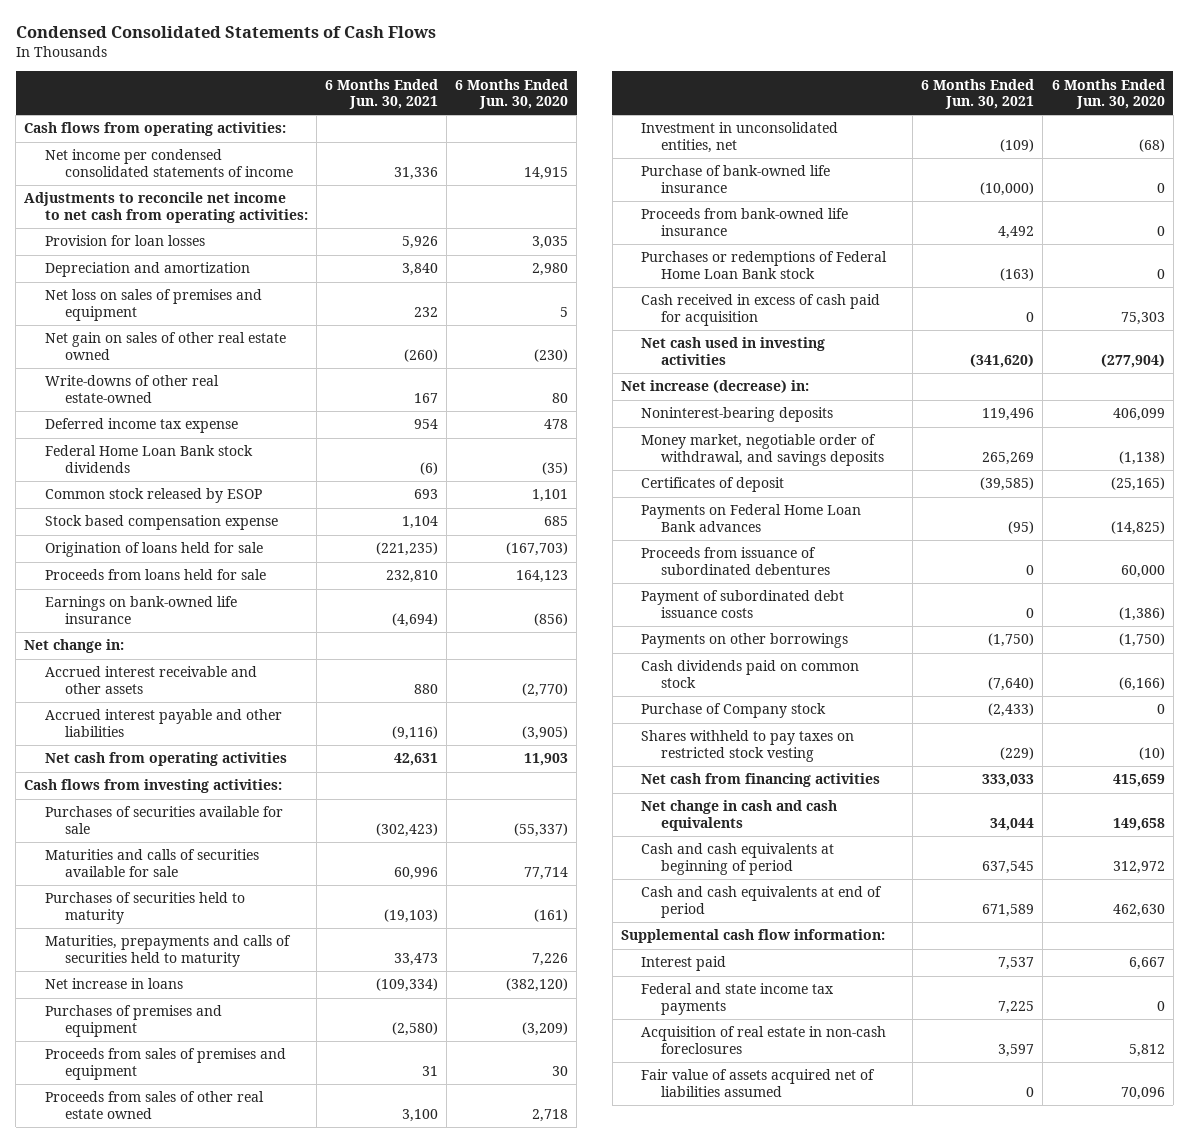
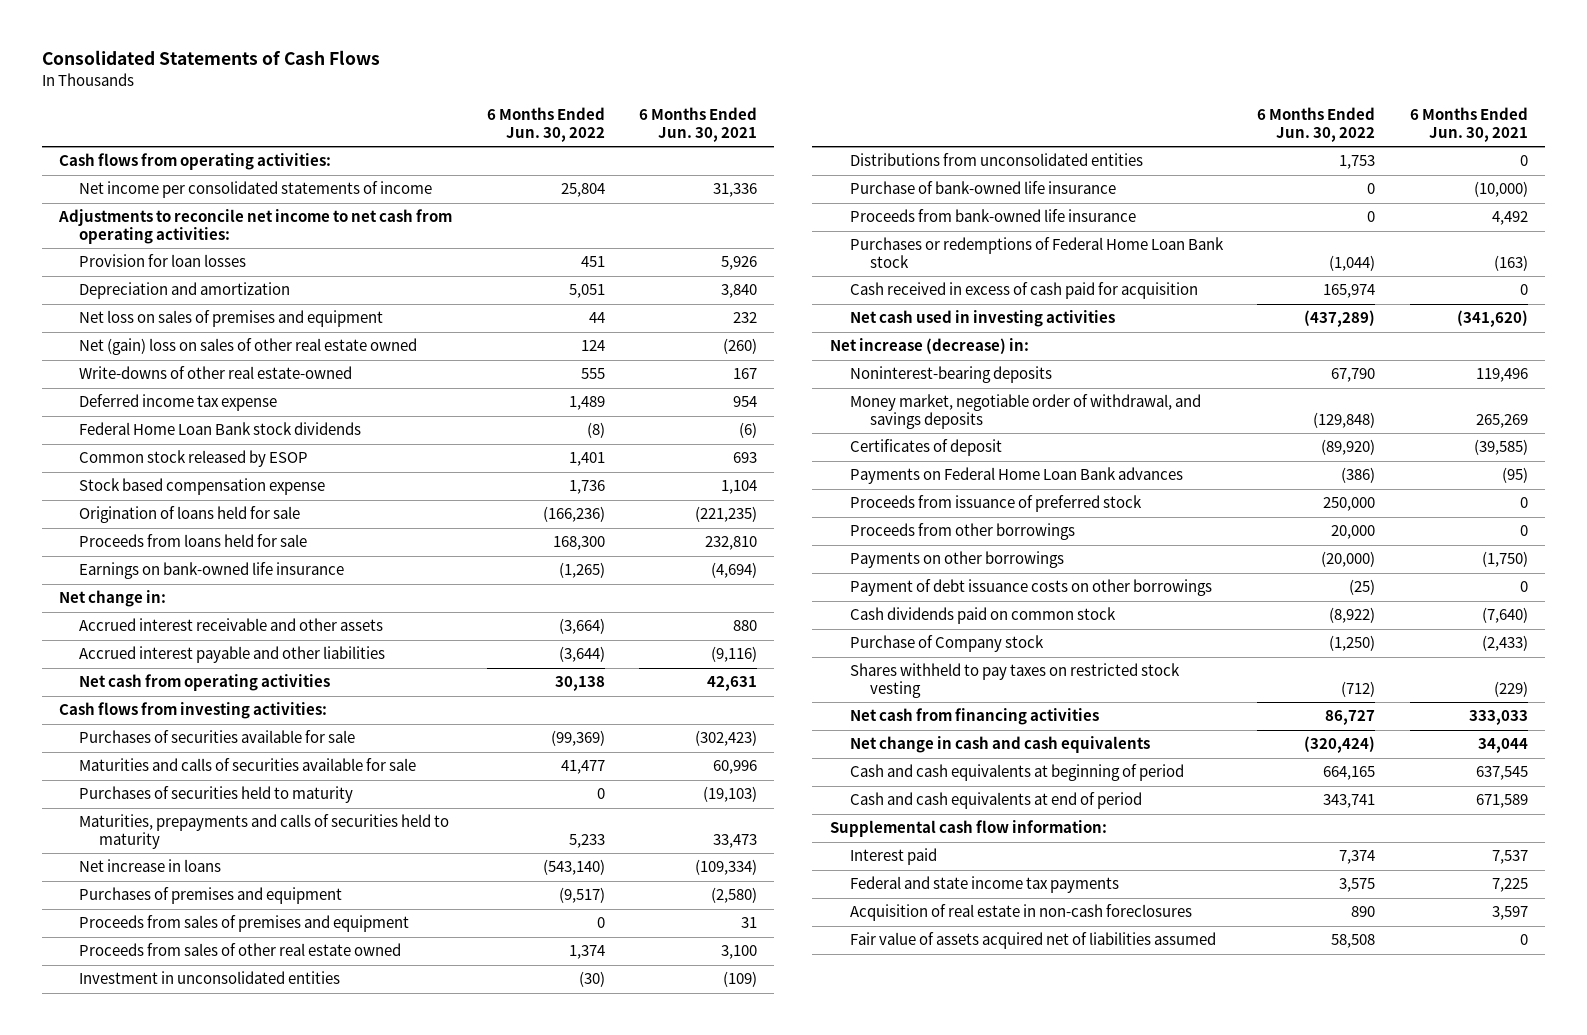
[15,25,436,38] Condensed Consolidated Statements of Cash Flows -> [41,50,380,66] Consolidated Statements of Cash Flows
[455,78,569,110] 6 Months Ended Jun. 30, 2020 -> none
none -> [486,107,605,142] 6 Months Ended Jun. 30, 2022
[44,149,293,177] Net income per condensed consolidated statements of income -> [79,181,433,199] Net income per consolidated statements of income
[44,332,286,360] Net gain on sales of other real estate owned -> [79,338,418,356] Net (gain) loss on sales of other real estate owned
[640,122,838,153] Investment in unconsolidated entities, net -> [79,971,341,985] Investment in unconsolidated entities
none -> [849,153,1143,167] Distributions from unconsolidated entities
[640,590,844,618] Payment of subordinated debt issuance costs -> none
[640,547,831,575] Proceeds from issuance of subordinated debentures -> [849,495,1142,513] Proceeds from issuance of preferred stock
none -> [849,523,1075,541] Proceeds from other borrowings
none -> [849,579,1212,597] Payment of debt issuance costs on other borrowings

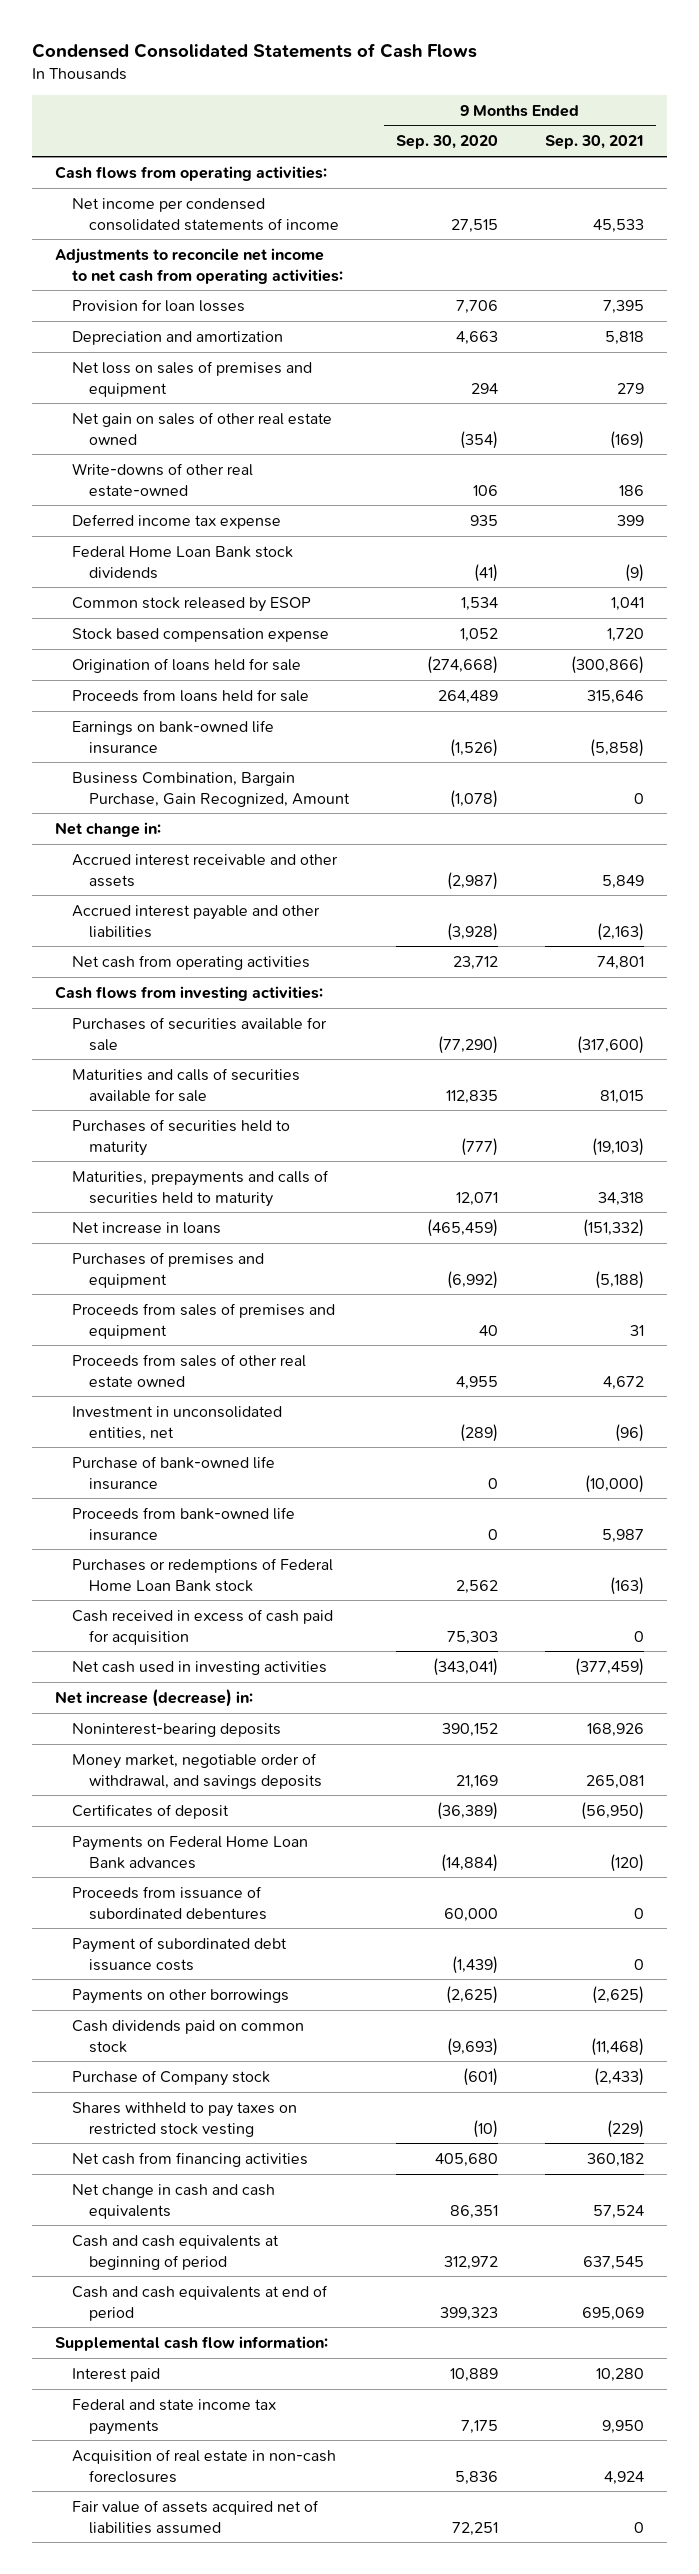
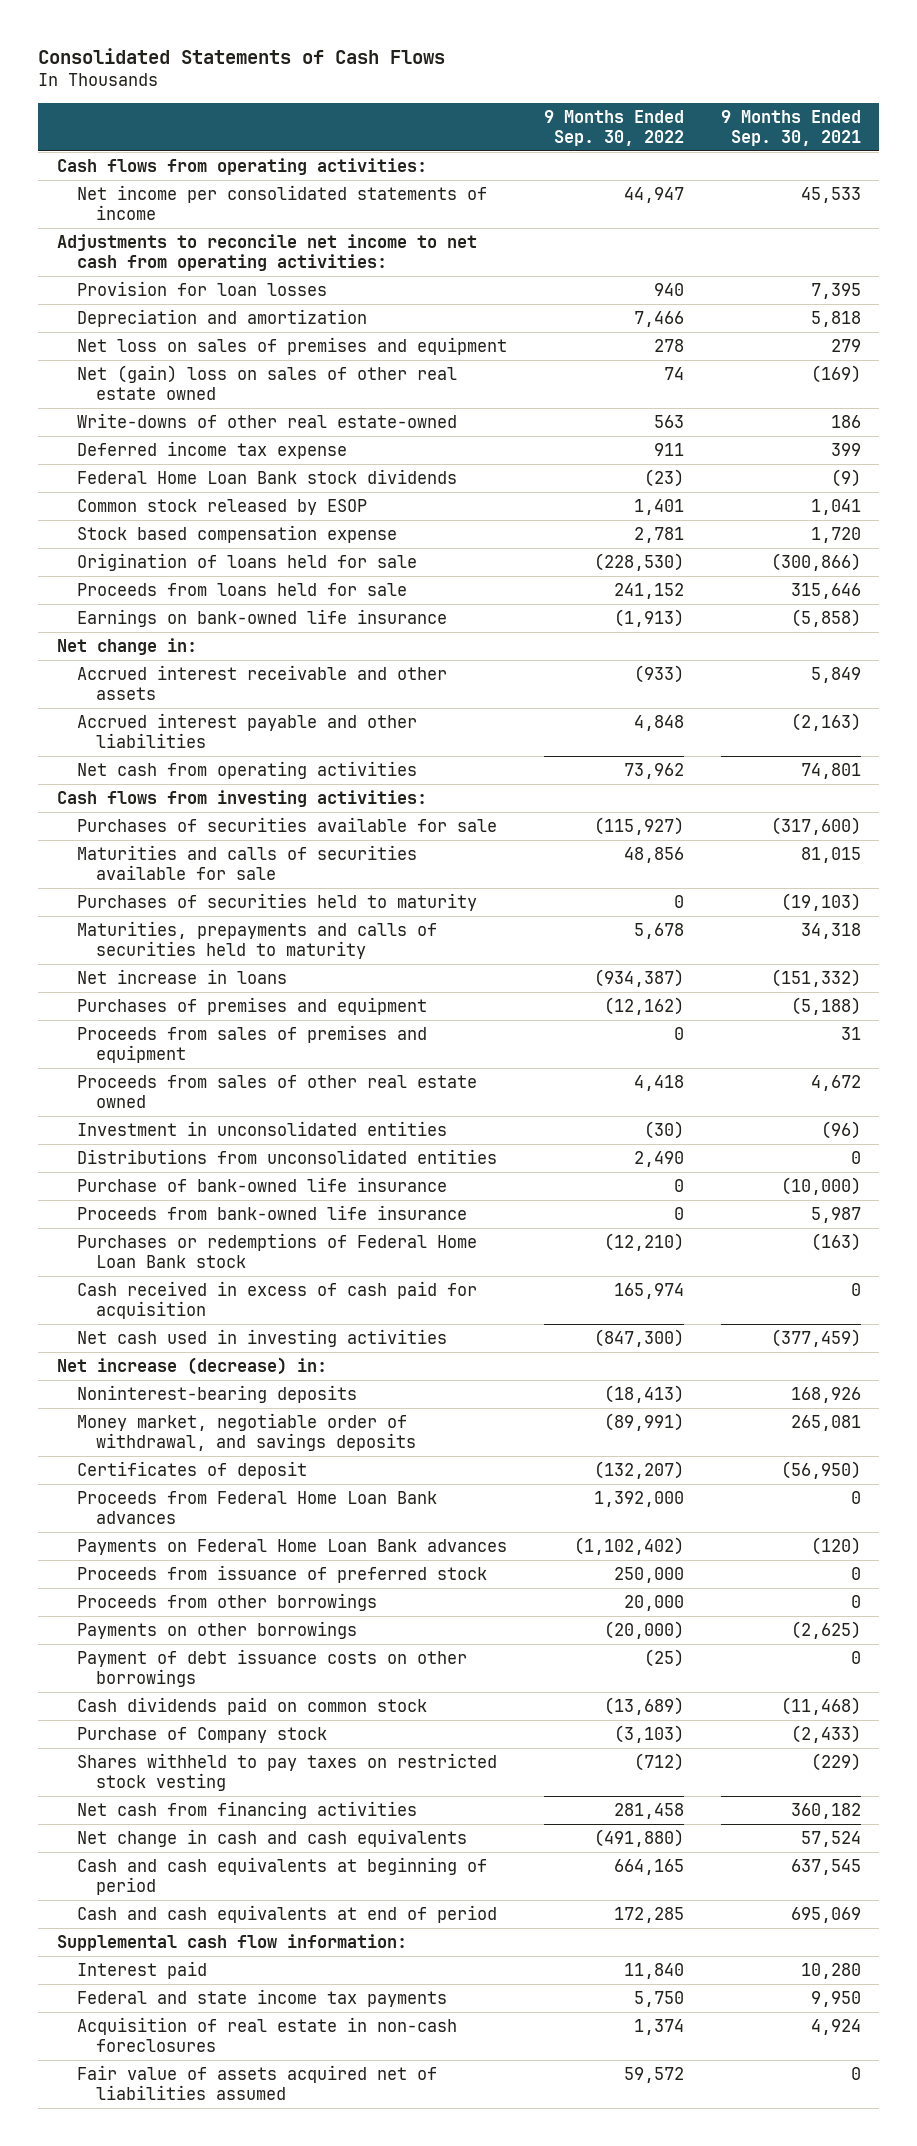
[31,42,477,58] Condensed Consolidated Statements of Cash Flows -> [38,47,446,64] Consolidated Statements of Cash Flows
[395,135,498,150] Sep. 30, 2020 -> none
none -> [543,109,684,147] 9 Months Ended Sep. 30, 2022
[72,197,339,231] Net income per condensed consolidated statements of income -> [76,184,487,221] Net income per consolidated statements of income
[72,411,333,445] Net gain on sales of other real estate owned -> [76,364,457,401] Net (gain) loss on sales of other real estate owned
[72,771,350,807] Business Combination, Bargain Purchase, Gain Recognized, Amount -> none
[72,1405,283,1441] Investment in unconsolidated entities, net -> [76,1120,447,1136] Investment in unconsolidated entities
none -> [76,1148,497,1164] Distributions from unconsolidated entities
none -> [76,1490,437,1525] Proceeds from Federal Home Loan Bank advances
[72,1936,288,1971] Payment of subordinated debt issuance costs -> none
[72,1885,267,1920] Proceeds from issuance of subordinated debentures -> [76,1564,487,1583] Proceeds from issuance of preferred stock
none -> [76,1592,377,1611] Proceeds from other borrowings
none -> [76,1648,467,1688] Payment of debt issuance costs on other borrowings

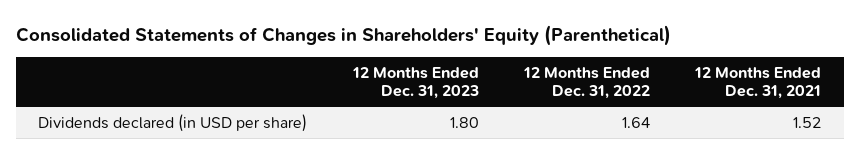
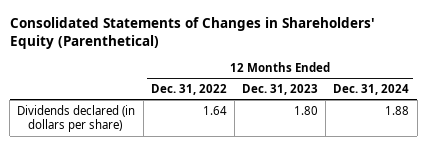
[694,66,822,100] 12 Months Ended Dec. 31, 2021 -> none
none -> [333,83,410,95] Dec. 31, 2024
[38,113,308,132] Dividends declared (in USD per share) -> [17,104,136,133] Dividends declared (in dollars per share)

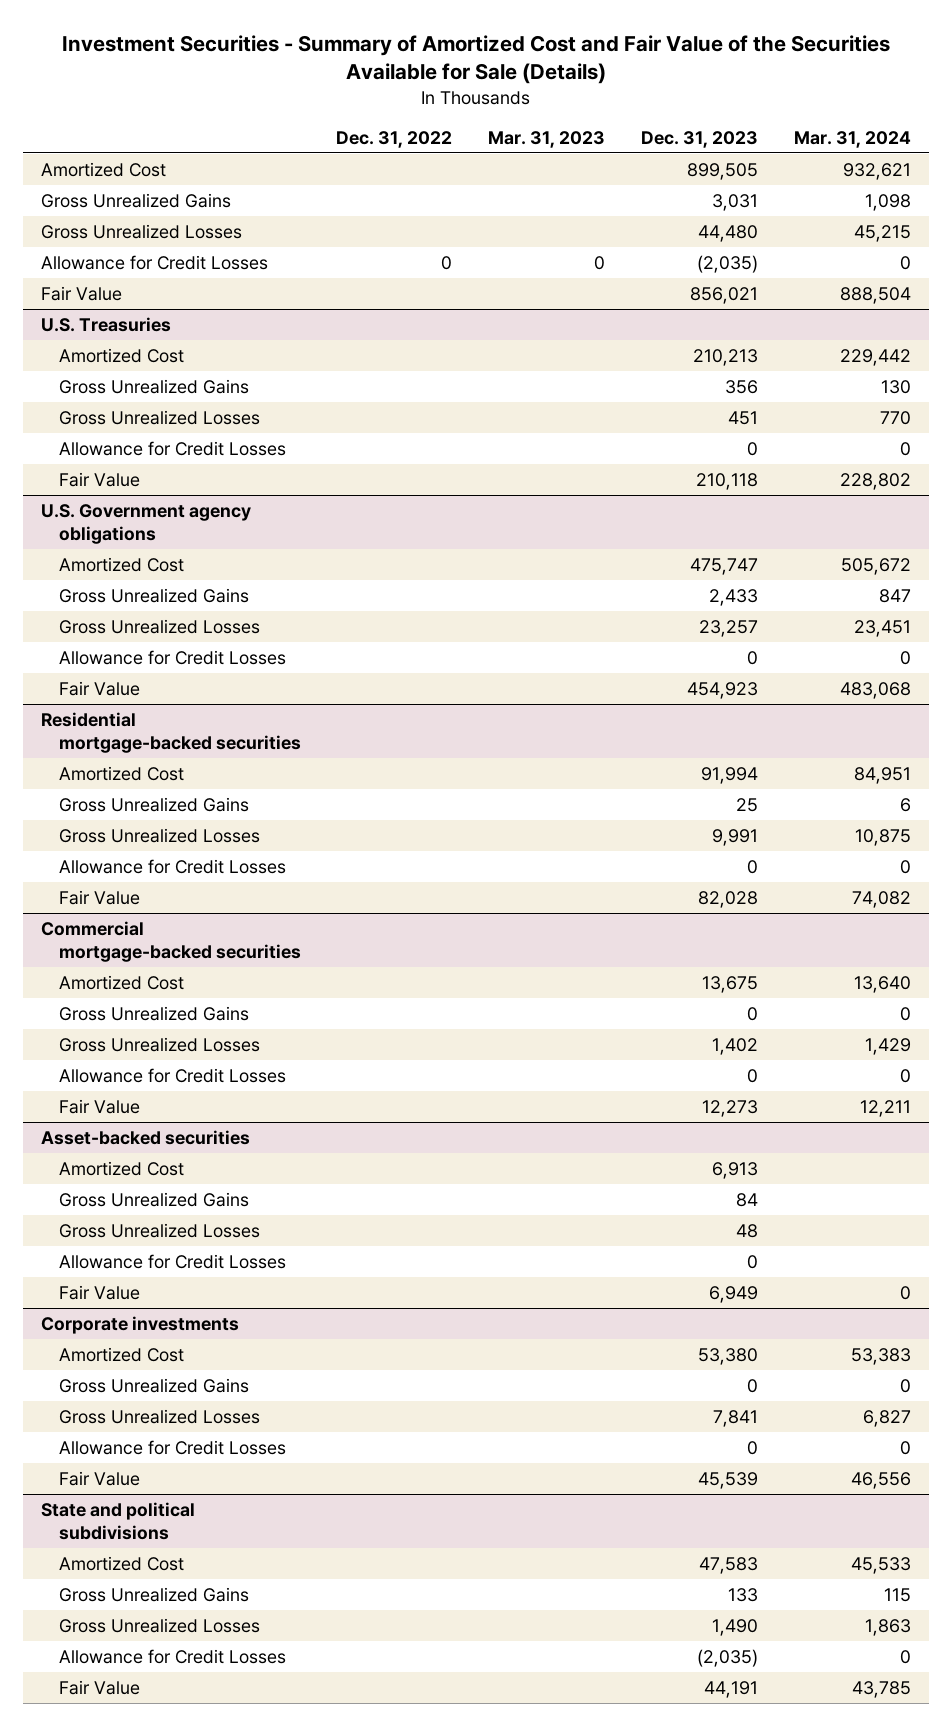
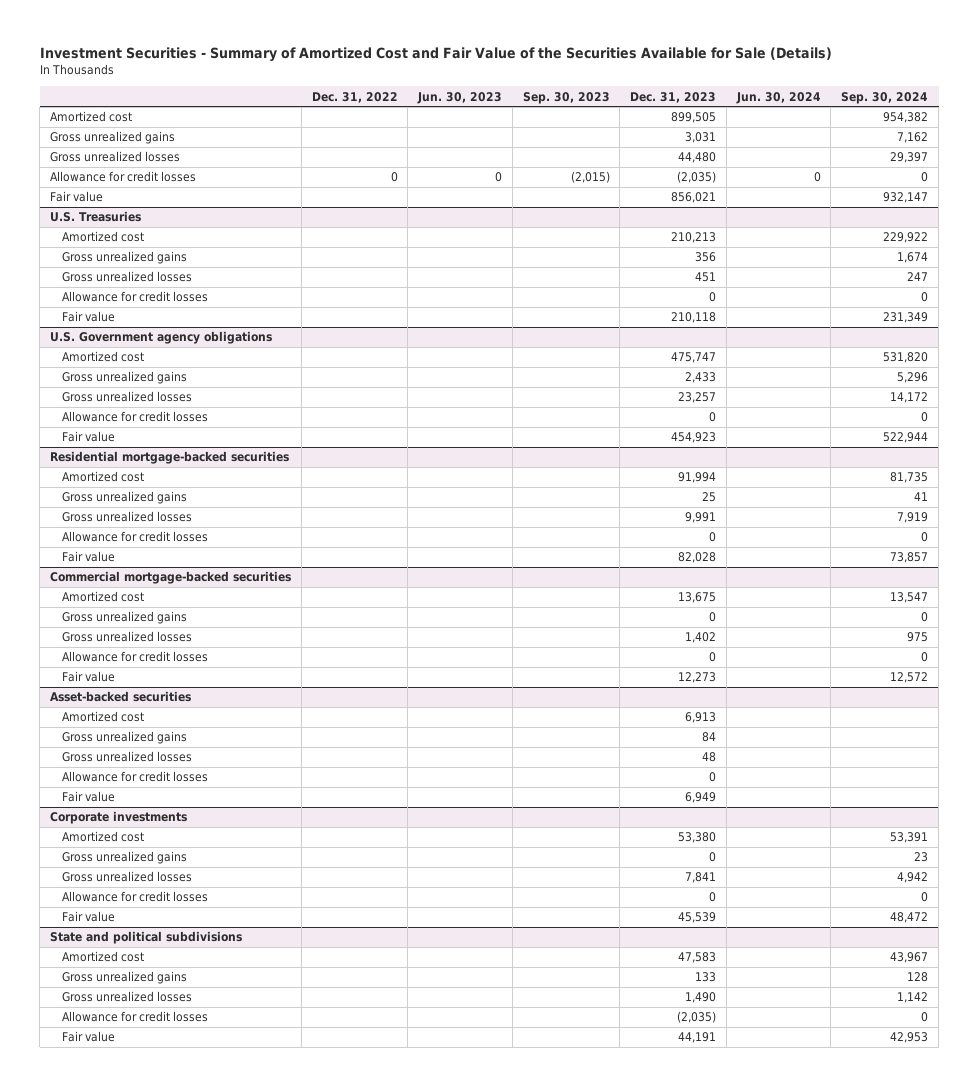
[488,130,606,148] Mar. 31, 2023 -> none
[793,130,911,148] Mar. 31, 2024 -> none
none -> [417,91,503,104] Jun. 30, 2023
none -> [522,91,610,104] Sep. 30, 2023
none -> [735,91,821,104] Jun. 30, 2024
none -> [841,91,929,104] Sep. 30, 2024
[40,161,166,177] Amortized Cost -> [49,111,132,123] Amortized cost
[40,192,231,208] Gross Unrealized Gains -> [49,131,175,145] Gross unrealized gains
[40,223,242,239] Gross Unrealized Losses -> [49,151,180,163] Gross unrealized losses
[40,254,268,270] Allowance for Credit Losses -> [49,171,196,183] Allowance for credit losses
[40,285,122,301] Fair Value -> [49,191,103,203] Fair value
[58,347,184,363] Amortized Cost -> [61,231,144,243] Amortized cost
[58,378,249,394] Gross Unrealized Gains -> [61,251,187,265] Gross unrealized gains
[58,409,260,425] Gross Unrealized Losses -> [61,271,192,283] Gross unrealized losses
[58,440,286,456] Allowance for Credit Losses -> [61,291,208,303] Allowance for credit losses
[58,471,140,487] Fair Value -> [61,311,115,323] Fair value
[58,556,184,572] Amortized Cost -> [61,351,144,363] Amortized cost
[58,587,249,603] Gross Unrealized Gains -> [61,371,187,385] Gross unrealized gains
[58,618,260,634] Gross Unrealized Losses -> [61,391,192,403] Gross unrealized losses
[58,649,286,665] Allowance for Credit Losses -> [61,411,208,423] Allowance for credit losses
[58,680,140,696] Fair Value -> [61,431,115,443] Fair value
[58,765,184,781] Amortized Cost -> [61,471,144,483] Amortized cost
[58,796,249,812] Gross Unrealized Gains -> [61,491,187,505] Gross unrealized gains
[58,827,260,843] Gross Unrealized Losses -> [61,511,192,523] Gross unrealized losses
[58,858,286,874] Allowance for Credit Losses -> [61,531,208,543] Allowance for credit losses
[58,889,140,905] Fair Value -> [61,551,115,563] Fair value
[58,974,184,990] Amortized Cost -> [61,591,144,603] Amortized cost
[58,1005,249,1021] Gross Unrealized Gains -> [61,611,187,625] Gross unrealized gains
[58,1036,260,1052] Gross Unrealized Losses -> [61,631,192,643] Gross unrealized losses
[58,1067,286,1083] Allowance for Credit Losses -> [61,651,208,663] Allowance for credit losses
[58,1098,140,1114] Fair Value -> [61,671,115,683] Fair value
[58,1160,184,1176] Amortized Cost -> [61,711,144,723] Amortized cost
[58,1191,249,1207] Gross Unrealized Gains -> [61,731,187,745] Gross unrealized gains
[58,1222,260,1238] Gross Unrealized Losses -> [61,751,192,763] Gross unrealized losses
[58,1253,286,1269] Allowance for Credit Losses -> [61,771,208,783] Allowance for credit losses
[58,1284,140,1300] Fair Value -> [61,791,115,803] Fair value
[58,1346,184,1362] Amortized Cost -> [61,831,144,843] Amortized cost
[58,1377,249,1393] Gross Unrealized Gains -> [61,851,187,865] Gross unrealized gains
[58,1408,260,1424] Gross Unrealized Losses -> [61,871,192,883] Gross unrealized losses
[58,1439,286,1455] Allowance for Credit Losses -> [61,891,208,903] Allowance for credit losses
[58,1470,140,1486] Fair Value -> [61,911,115,923] Fair value
[58,1555,184,1571] Amortized Cost -> [61,951,144,963] Amortized cost
[58,1586,249,1602] Gross Unrealized Gains -> [61,971,187,985] Gross unrealized gains
[58,1617,260,1633] Gross Unrealized Losses -> [61,991,192,1003] Gross unrealized losses
[58,1648,286,1664] Allowance for Credit Losses -> [61,1011,208,1023] Allowance for credit losses
[58,1679,140,1695] Fair Value -> [61,1031,115,1043] Fair value

